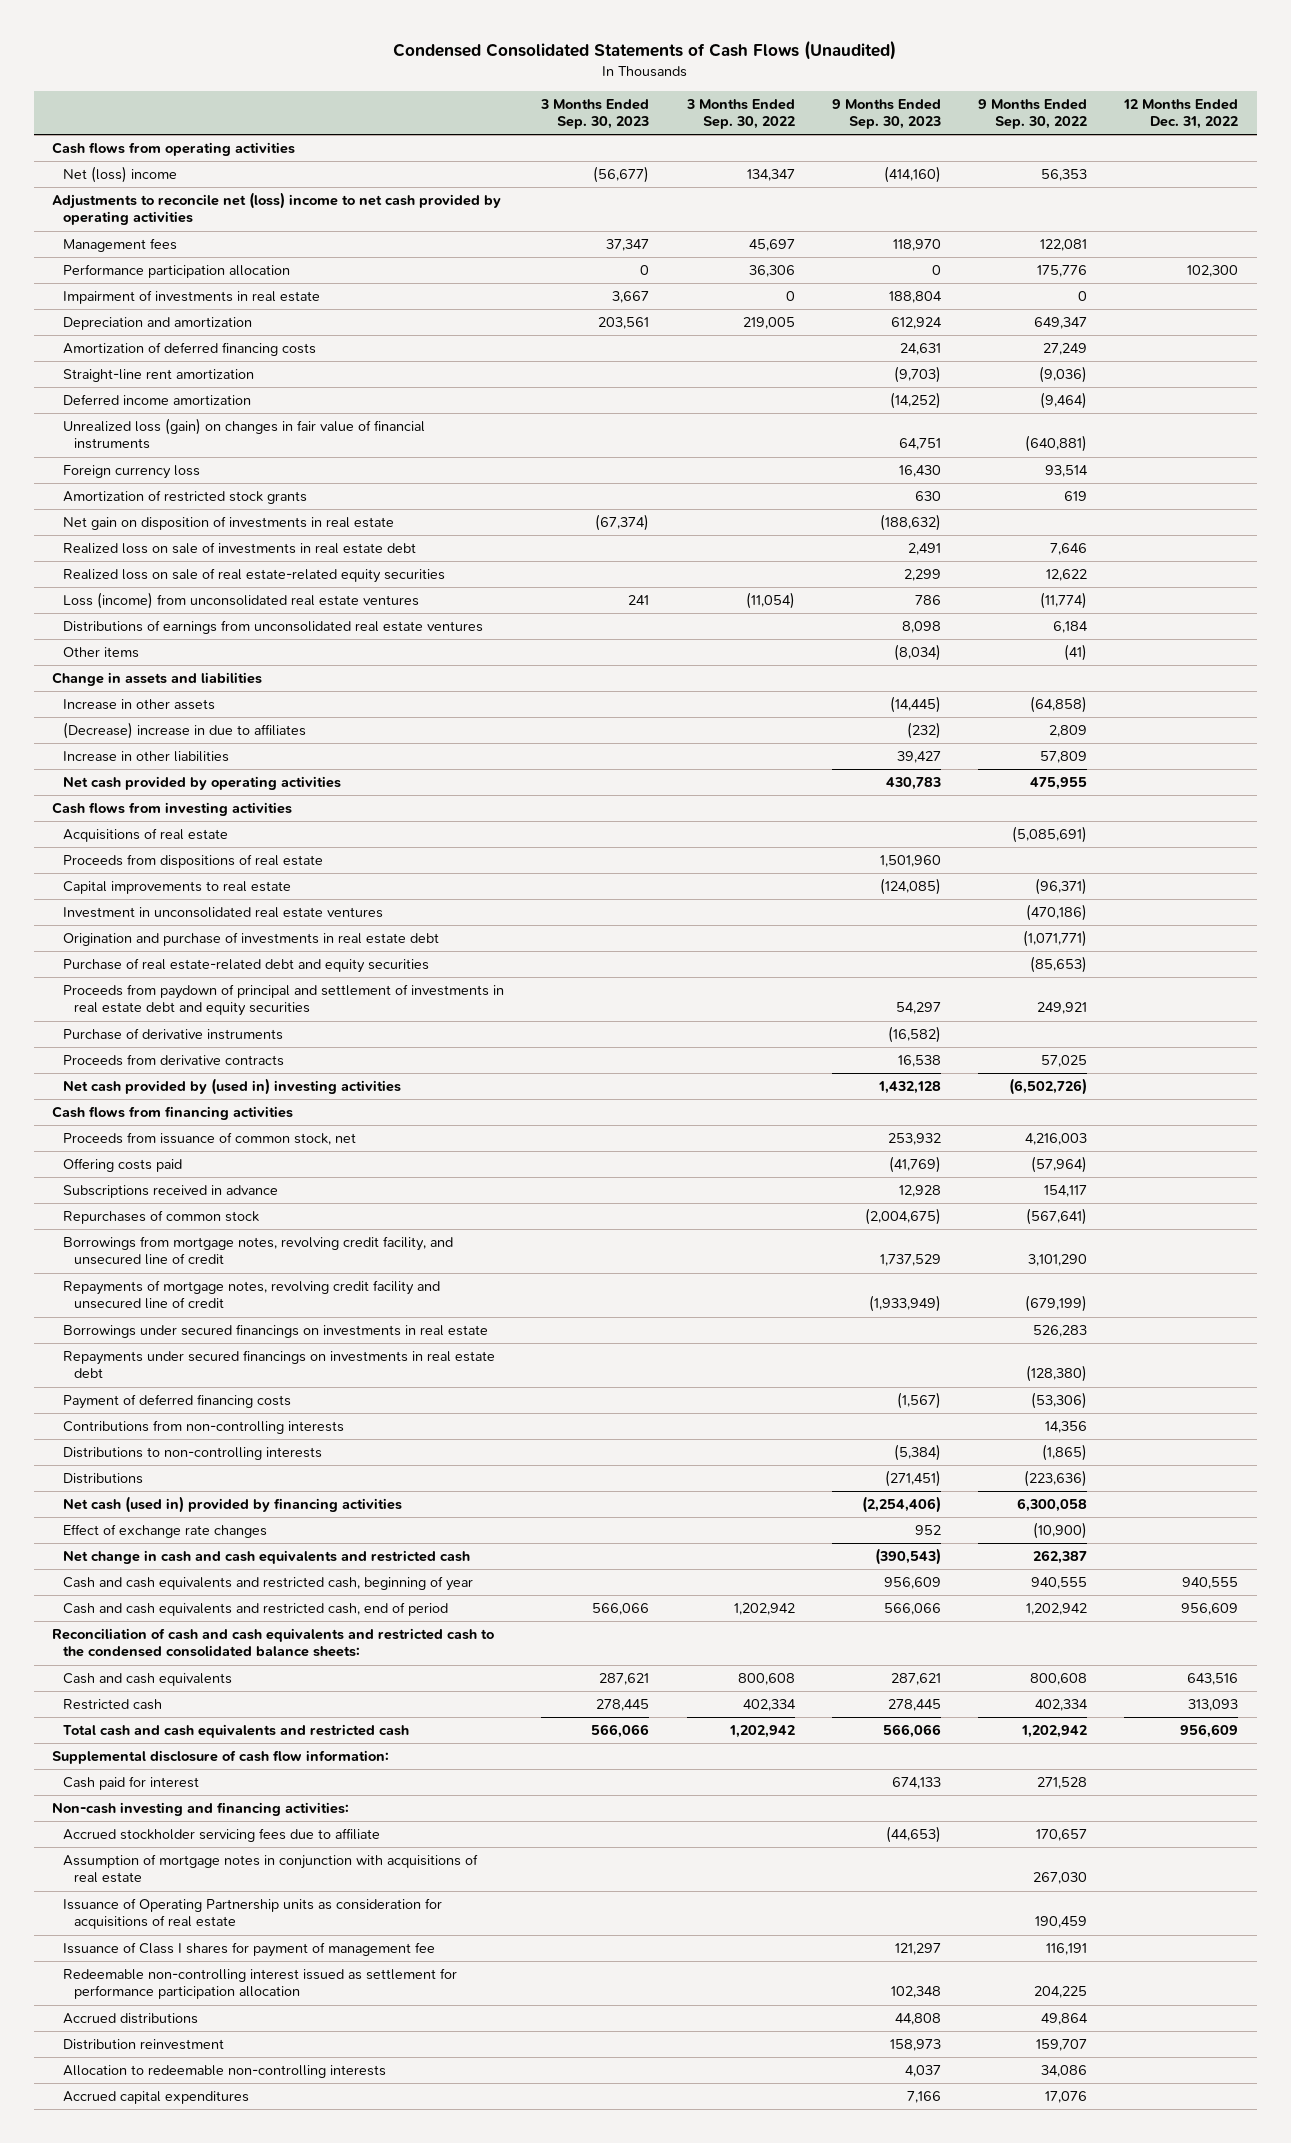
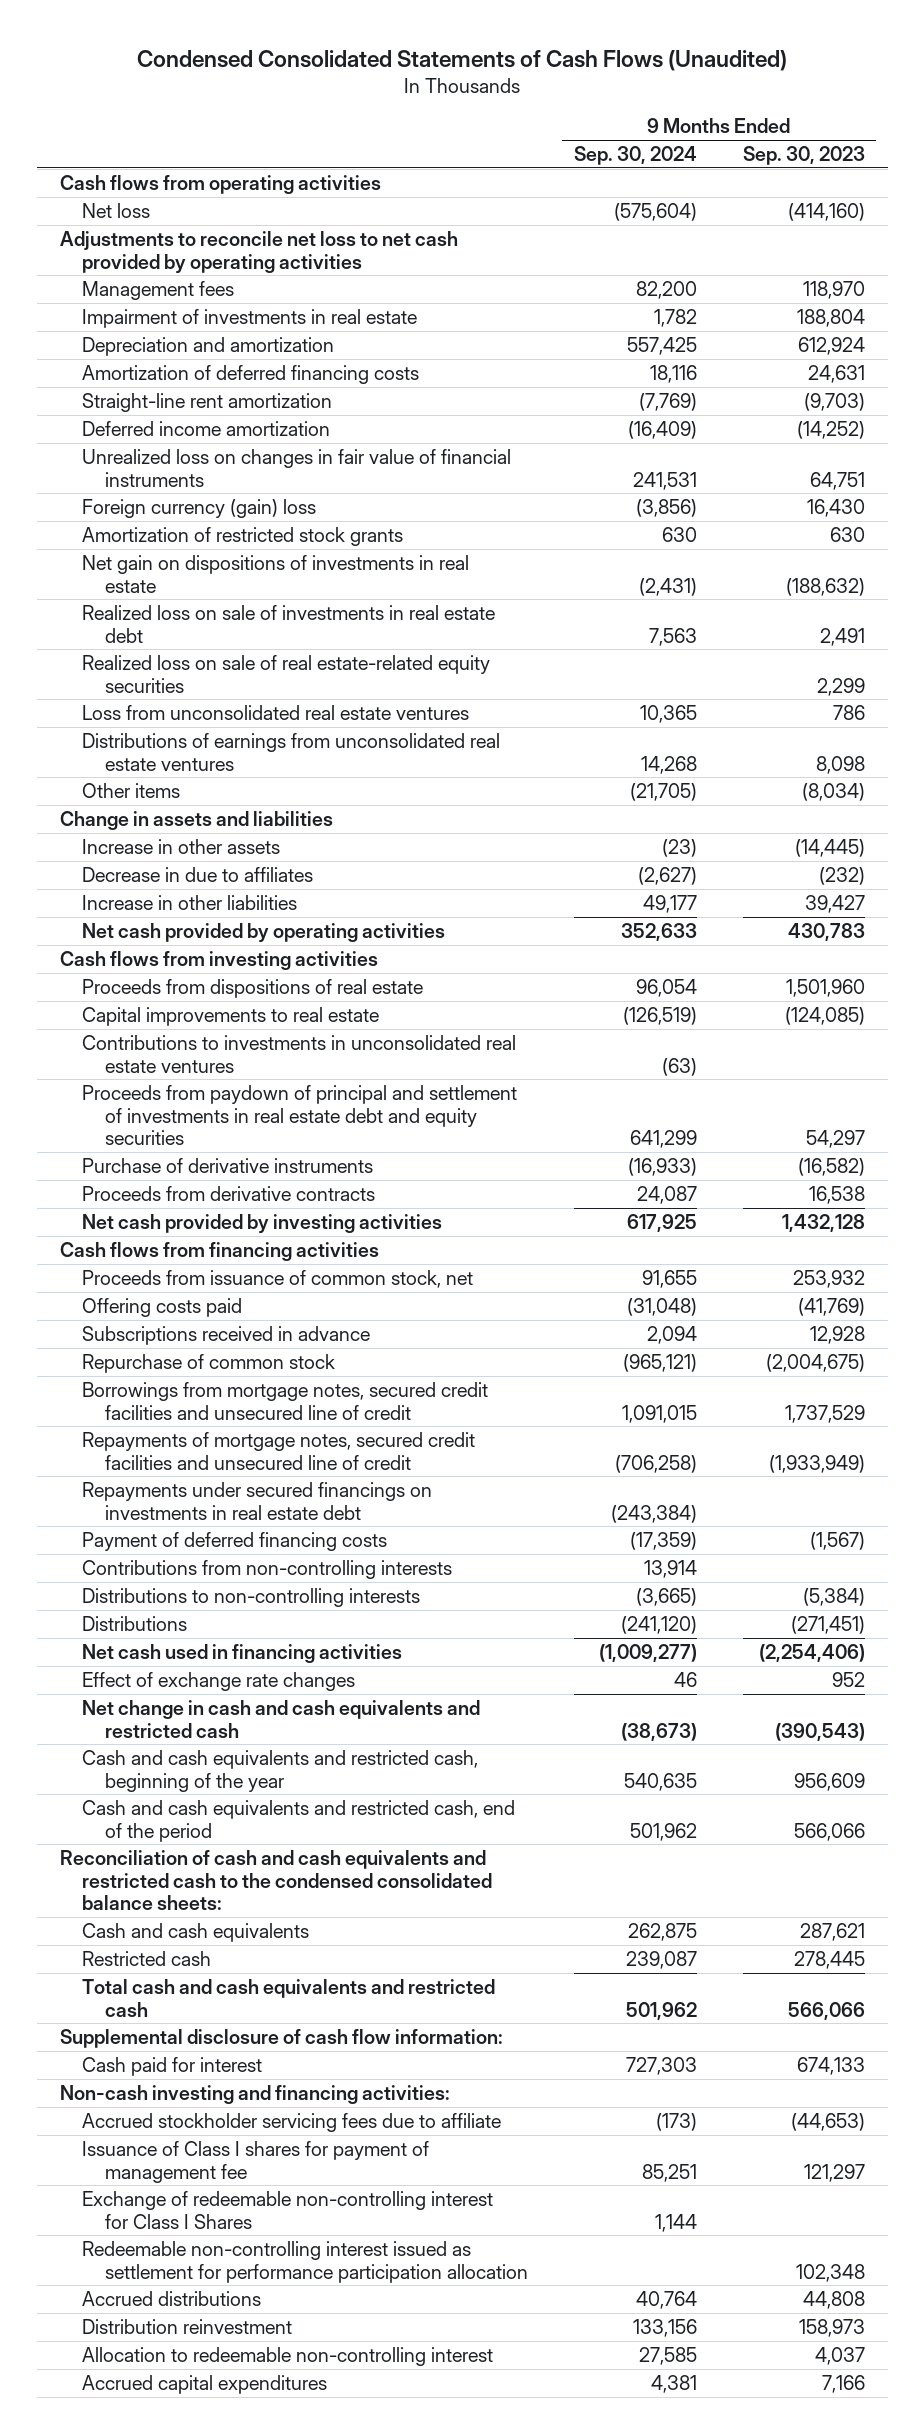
[540,98,650,130] 3 Months Ended Sep. 30, 2023 -> none
[685,98,795,130] 3 Months Ended Sep. 30, 2022 -> none
[978,98,1088,130] 9 Months Ended Sep. 30, 2022 -> none
[1123,98,1239,130] 12 Months Ended Dec. 31, 2022 -> none
none -> [573,146,697,166] Sep. 30, 2024
[63,166,178,184] Net (loss) income -> [82,203,151,219] Net loss
[52,192,502,226] Adjustments to reconcile net (loss) income to net cash provided by operating activities -> [59,231,458,273] Adjustments to reconcile net loss to net cash provided by operating activities
[63,264,291,279] Performance participation allocation -> none
[63,418,426,450] Unrealized loss (gain) on changes in fair value of financial instruments -> [82,449,512,487] Unrealized loss on changes in fair value of financial instruments
[63,465,201,480] Foreign currency loss -> [82,499,317,519] Foreign currency (gain) loss
[63,516,395,531] Net gain on disposition of investments in real estate -> [82,555,470,593] Net gain on dispositions of investments in real estate
[63,592,420,610] Loss (income) from unconsolidated real estate ventures -> [82,705,470,721] Loss from unconsolidated real estate ventures
[63,722,307,740] (Decrease) increase in due to affiliates -> [82,867,314,883] Decrease in due to affiliates
[63,828,229,843] Acquisitions of real estate -> none
[63,932,440,947] Origination and purchase of investments in real estate debt -> none
[63,958,430,974] Purchase of real estate-related debt and equity securities -> none
[63,907,384,919] Investment in unconsolidated real estate ventures -> [82,1035,517,1073] Contributions to investments in unconsolidated real estate ventures
[63,1078,402,1096] Net cash provided by (used in) investing activities -> [82,1214,443,1234] Net cash provided by investing activities
[63,1324,489,1339] Borrowings under secured financings on investments in real estate -> none
[63,1210,260,1225] Repurchases of common stock -> [82,1354,336,1374] Repurchase of common stock
[63,1236,454,1266] Borrowings from mortgage notes, revolving credit facility, and unsecured line of credit -> [82,1382,489,1420] Borrowings from mortgage notes, secured credit facilities and unsecured line of credit
[63,1280,441,1310] Repayments of mortgage notes, revolving credit facility and unsecured line of credit -> [82,1432,476,1470] Repayments of mortgage notes, secured credit facilities and unsecured line of credit
[63,1496,403,1514] Net cash (used in) provided by financing activities -> [82,1644,403,1664] Net cash used in financing activities
[63,1576,474,1592] Cash and cash equivalents and restricted cash, beginning of year -> [82,1750,479,1792] Cash and cash equivalents and restricted cash, beginning of the year
[63,1602,449,1617] Cash and cash equivalents and restricted cash, end of period -> [82,1800,516,1842] Cash and cash equivalents and restricted cash, end of the period
[63,1854,479,1884] Assumption of mortgage notes in conjunction with acquisitions of real estate -> none
[63,1898,443,1930] Issuance of Operating Partnership units as consideration for acquisitions of real estate -> none
none -> [82,2191,494,2229] Exchange of redeemable non-controlling interest for Class I Shares
[63,2065,387,2079] Allocation to redeemable non-controlling interests -> [82,2347,494,2367] Allocation to redeemable non-controlling interest

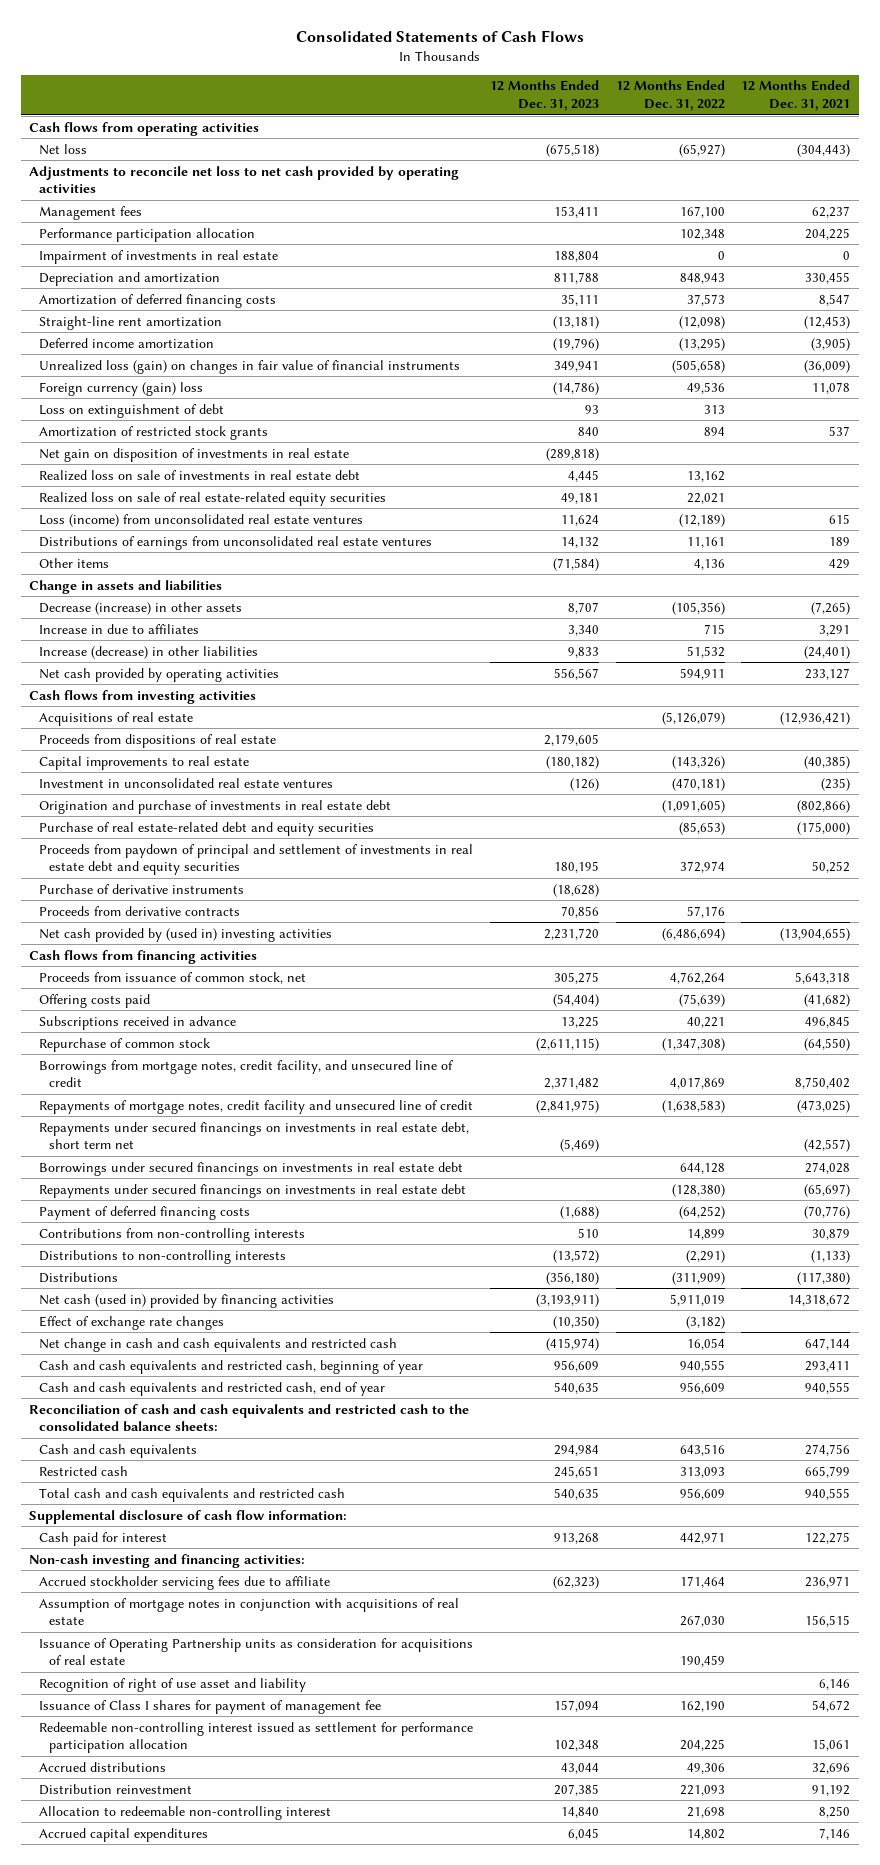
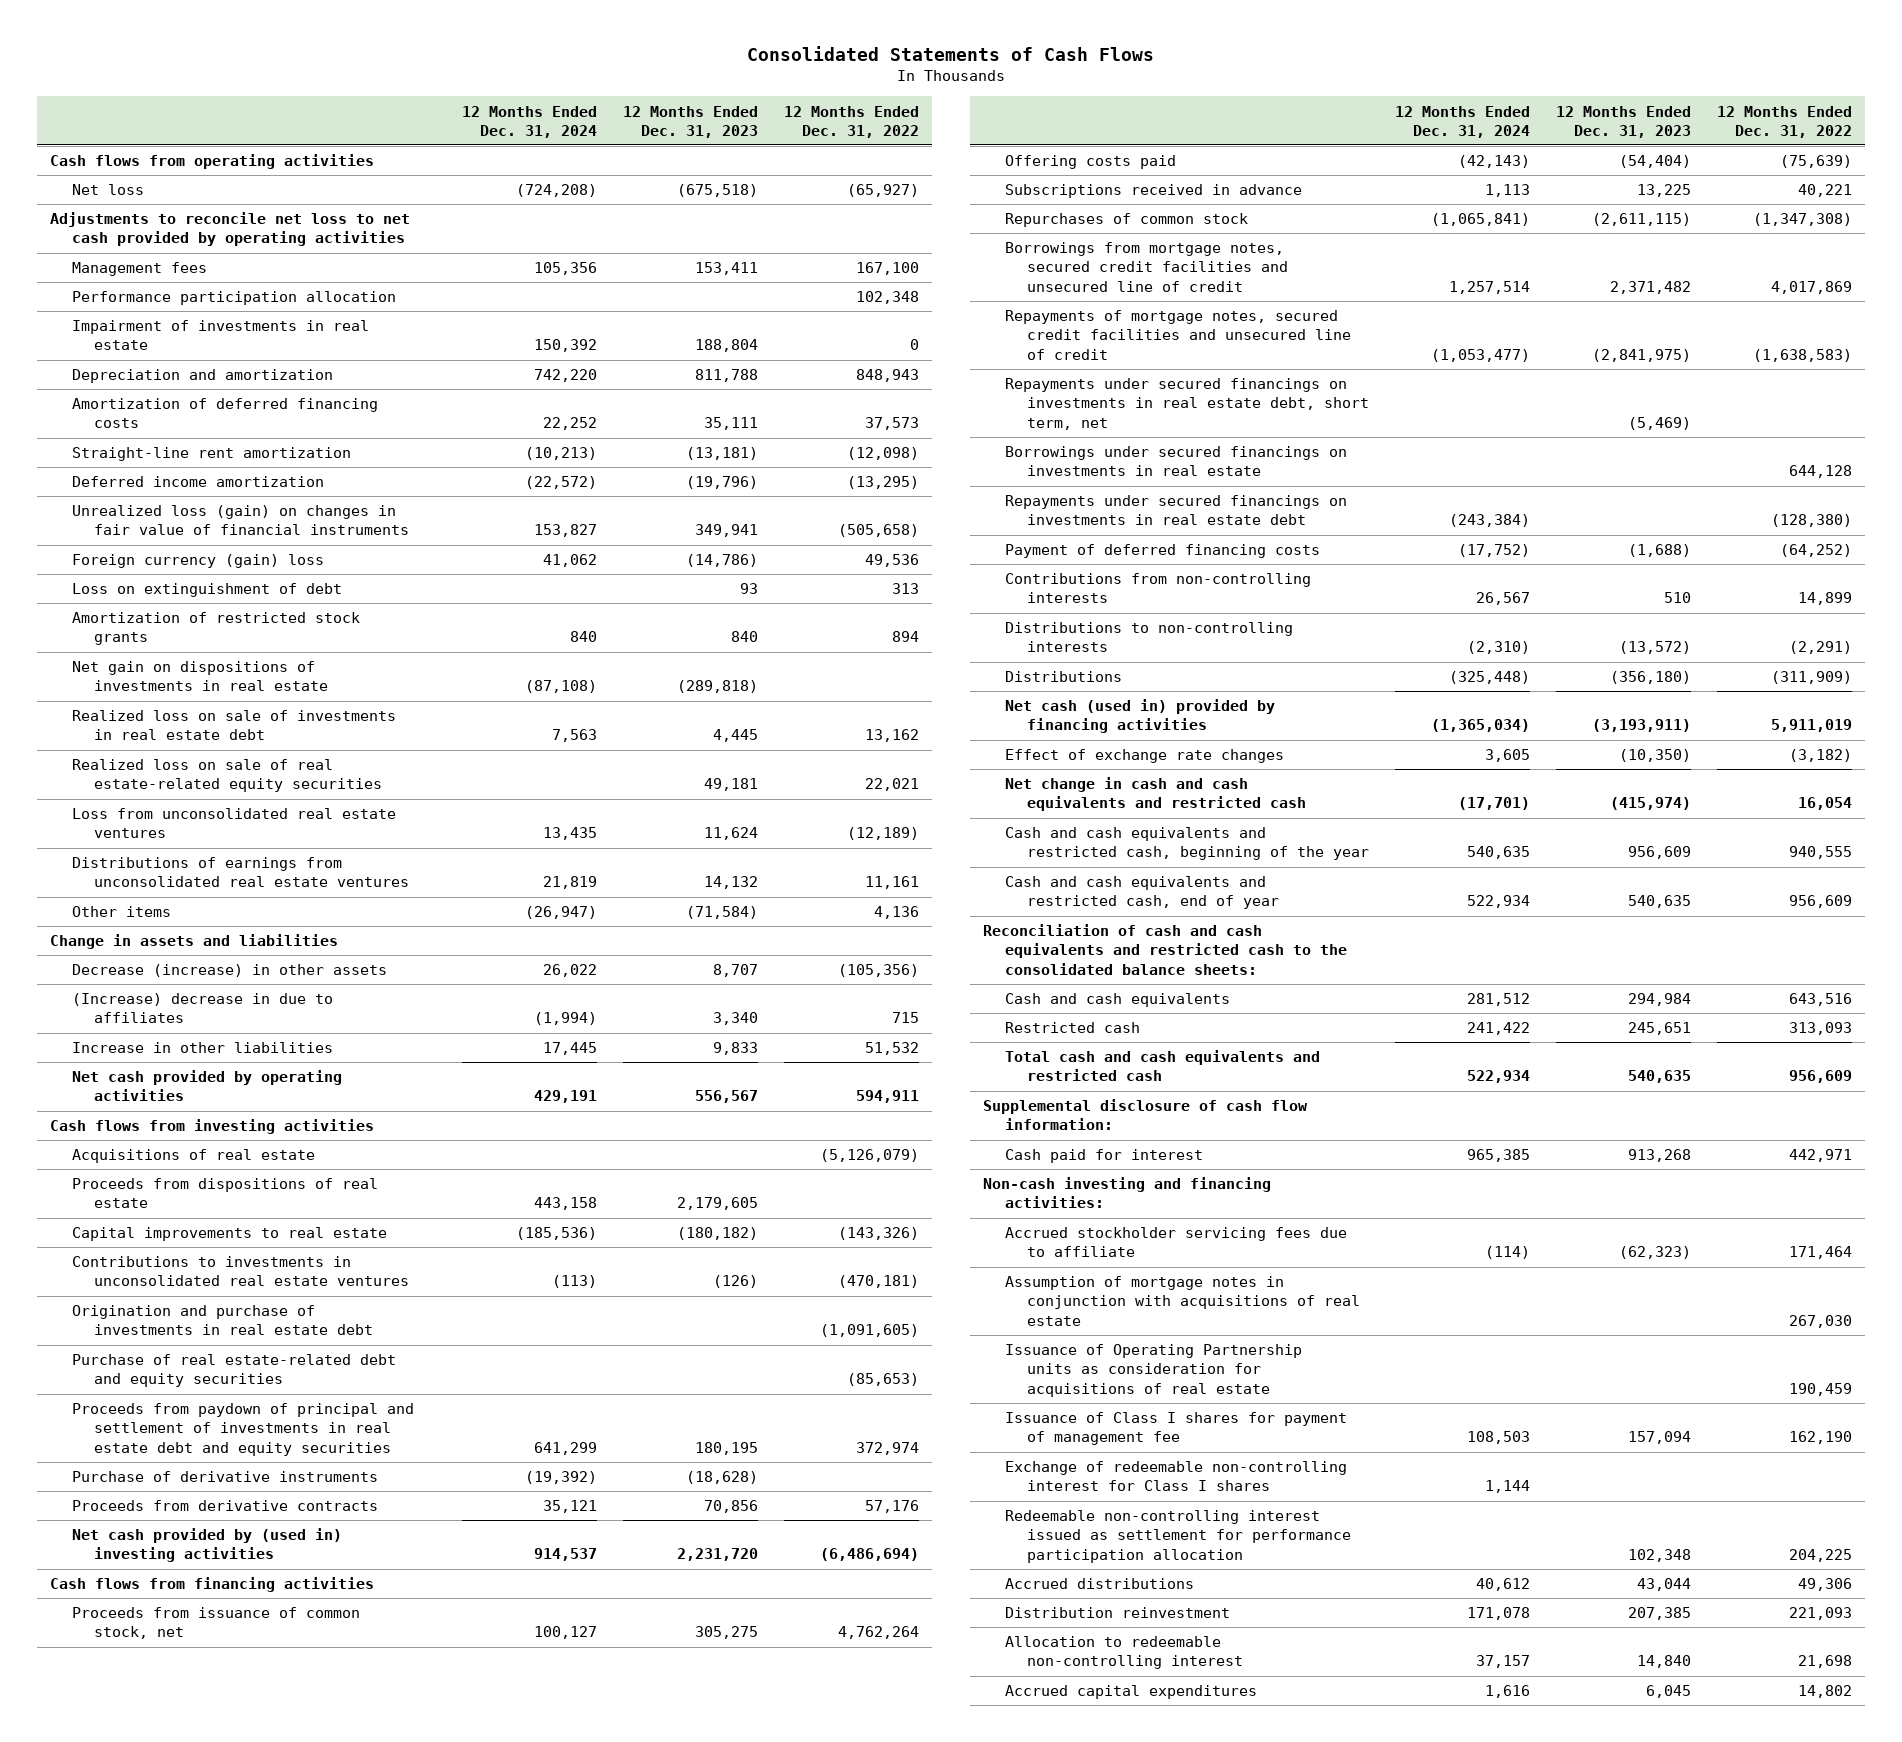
[741,80,851,111] 12 Months Ended Dec. 31, 2021 -> none
none -> [461,105,597,138] 12 Months Ended Dec. 31, 2024
[38,447,349,462] Net gain on disposition of investments in real estate -> [71,661,328,692] Net gain on dispositions of investments in real estate
[38,513,363,527] Loss (income) from unconsolidated real estate ventures -> [71,808,396,839] Loss from unconsolidated real estate ventures
[38,623,199,634] Increase in due to affiliates -> [71,993,333,1024] (Increase) decrease in due to affiliates
[38,645,258,659] Increase (decrease) in other liabilities -> [71,1042,333,1054] Increase in other liabilities
[38,777,333,788] Investment in unconsolidated real estate ventures -> [71,1256,409,1287] Contributions to investments in unconsolidated real estate ventures
[38,1037,210,1052] Repurchase of common stock -> [1004,213,1248,228] Repurchases of common stock
[38,1059,454,1088] Borrowings from mortgage notes, credit facility, and unsecured line of credit -> [1004,242,1288,292] Borrowings from mortgage notes, secured credit facilities and unsecured line of credit
[38,1099,473,1114] Repayments of mortgage notes, credit facility and unsecured line of credit -> [1004,310,1351,360] Repayments of mortgage notes, secured credit facilities and unsecured line of credit
[38,1121,469,1150] Repayments under secured financings on investments in real estate debt, short term net -> [1004,378,1369,430] Repayments under secured financings on investments in real estate debt, short term, net
[38,1161,463,1176] Borrowings under secured financings on investments in real estate debt -> [1004,446,1347,477] Borrowings under secured financings on investments in real estate
[38,1359,423,1374] Cash and cash equivalents and restricted cash, beginning of year -> [1004,827,1369,861] Cash and cash equivalents and restricted cash, beginning of the year
[38,1677,306,1692] Recognition of right of use asset and liability -> none
none -> [1004,1461,1347,1492] Exchange of redeemable non-controlling interest for Class I shares

